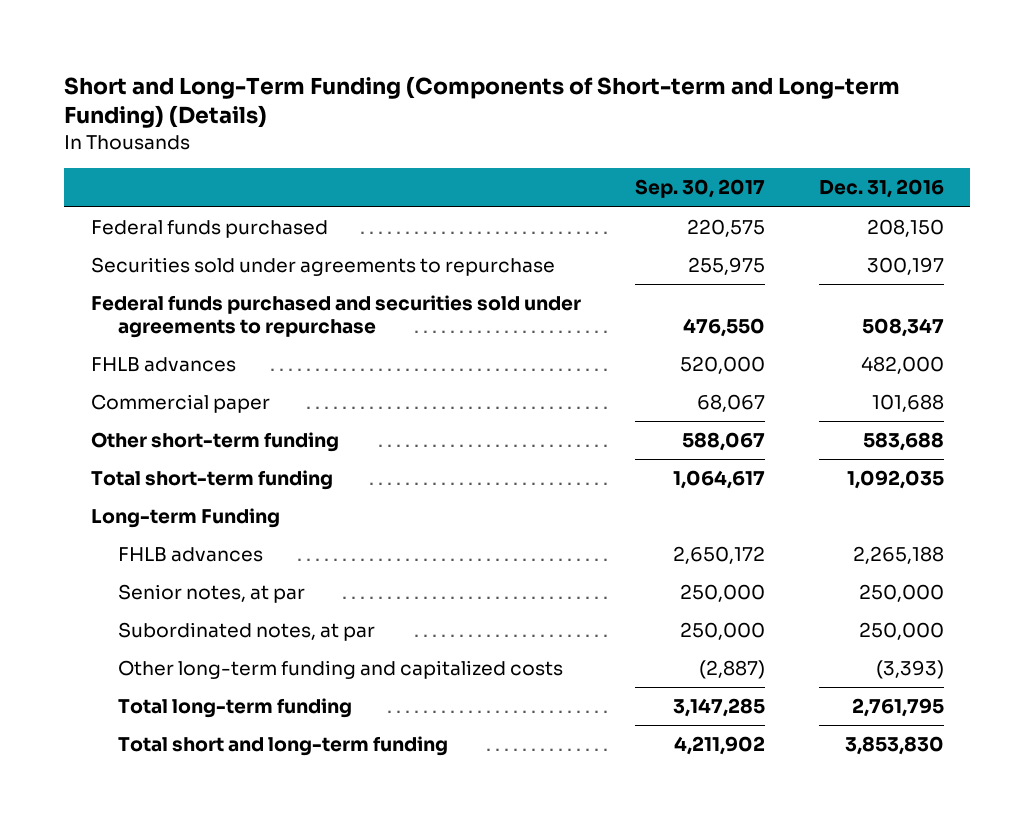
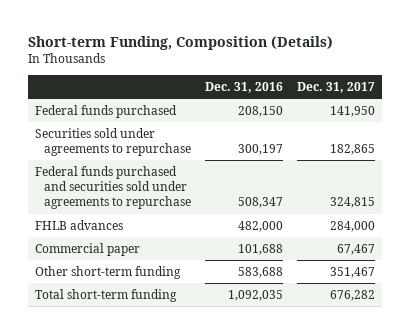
[64,75,901,129] Short and Long-Term Funding (Components of Short-term and Long-term Funding) (Details) -> [28,36,334,51] Short-term Funding, Composition (Details)
[634,179,765,199] Sep. 30, 2017 -> none
none -> [296,82,375,94] Dec. 31, 2017
[90,508,280,529] Long-term Funding -> none
[118,547,264,563] FHLB advances -> none
[118,584,306,604] Senior notes, at par -> none
[118,622,376,642] Subordinated notes, at par -> none
[118,660,564,680] Other long-term funding and capitalized costs -> none
[118,698,353,719] Total long-term funding -> none
[118,736,449,757] Total short and long-term funding -> none

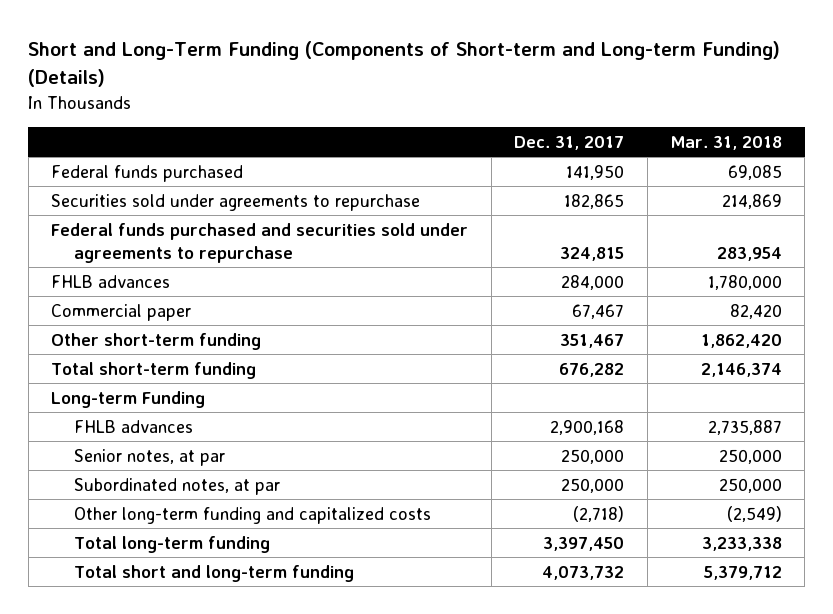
[28,36,334,51] Short-term Funding, Composition (Details) -> [28,41,781,88] Short and Long-Term Funding (Components of Short-term and Long-term Funding) (Details)
[204,82,283,94] Dec. 31, 2016 -> none
none -> [669,135,782,150] Mar. 31, 2018
none -> [51,390,206,408] Long-term Funding
none -> [74,419,194,433] FHLB advances
none -> [74,448,226,466] Senior notes, at par
none -> [74,477,281,495] Subordinated notes, at par
none -> [74,506,432,524] Other long-term funding and capitalized costs
none -> [74,535,271,553] Total long-term funding
none -> [74,564,355,582] Total short and long-term funding

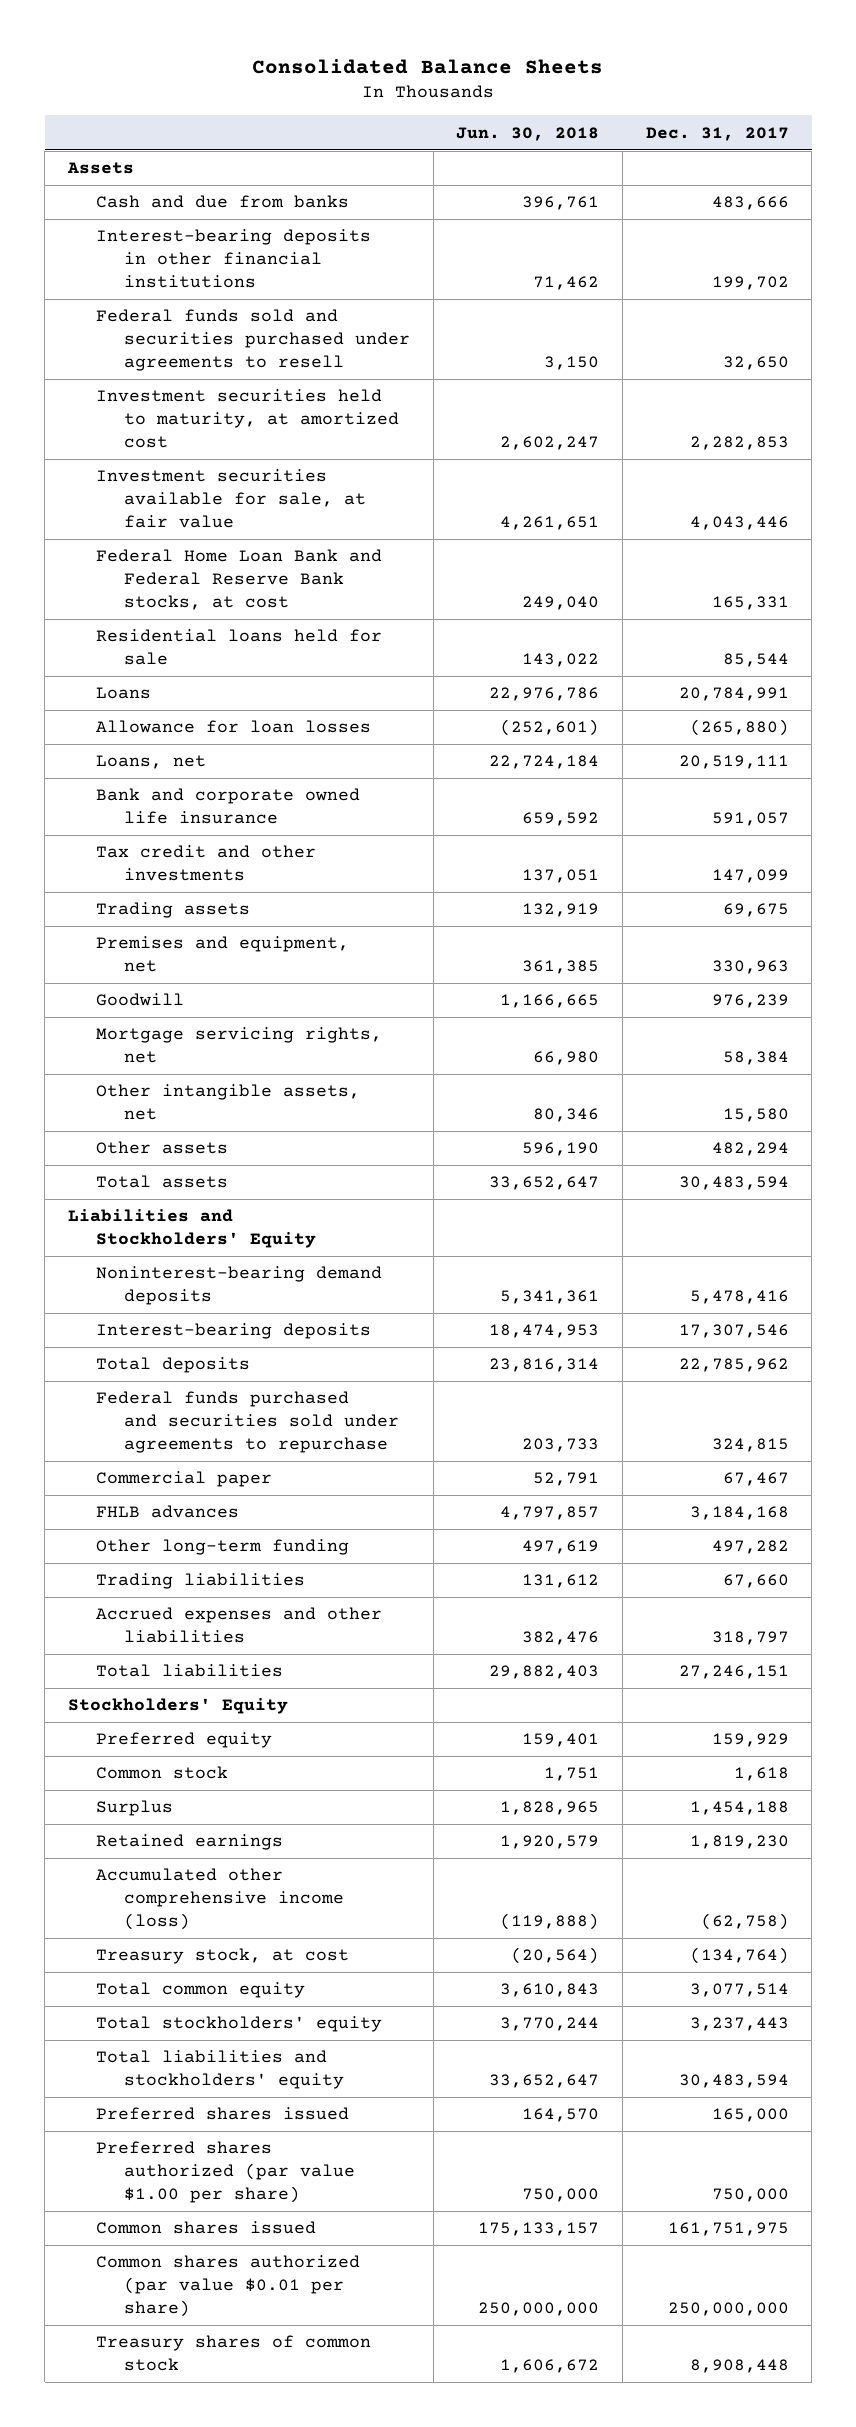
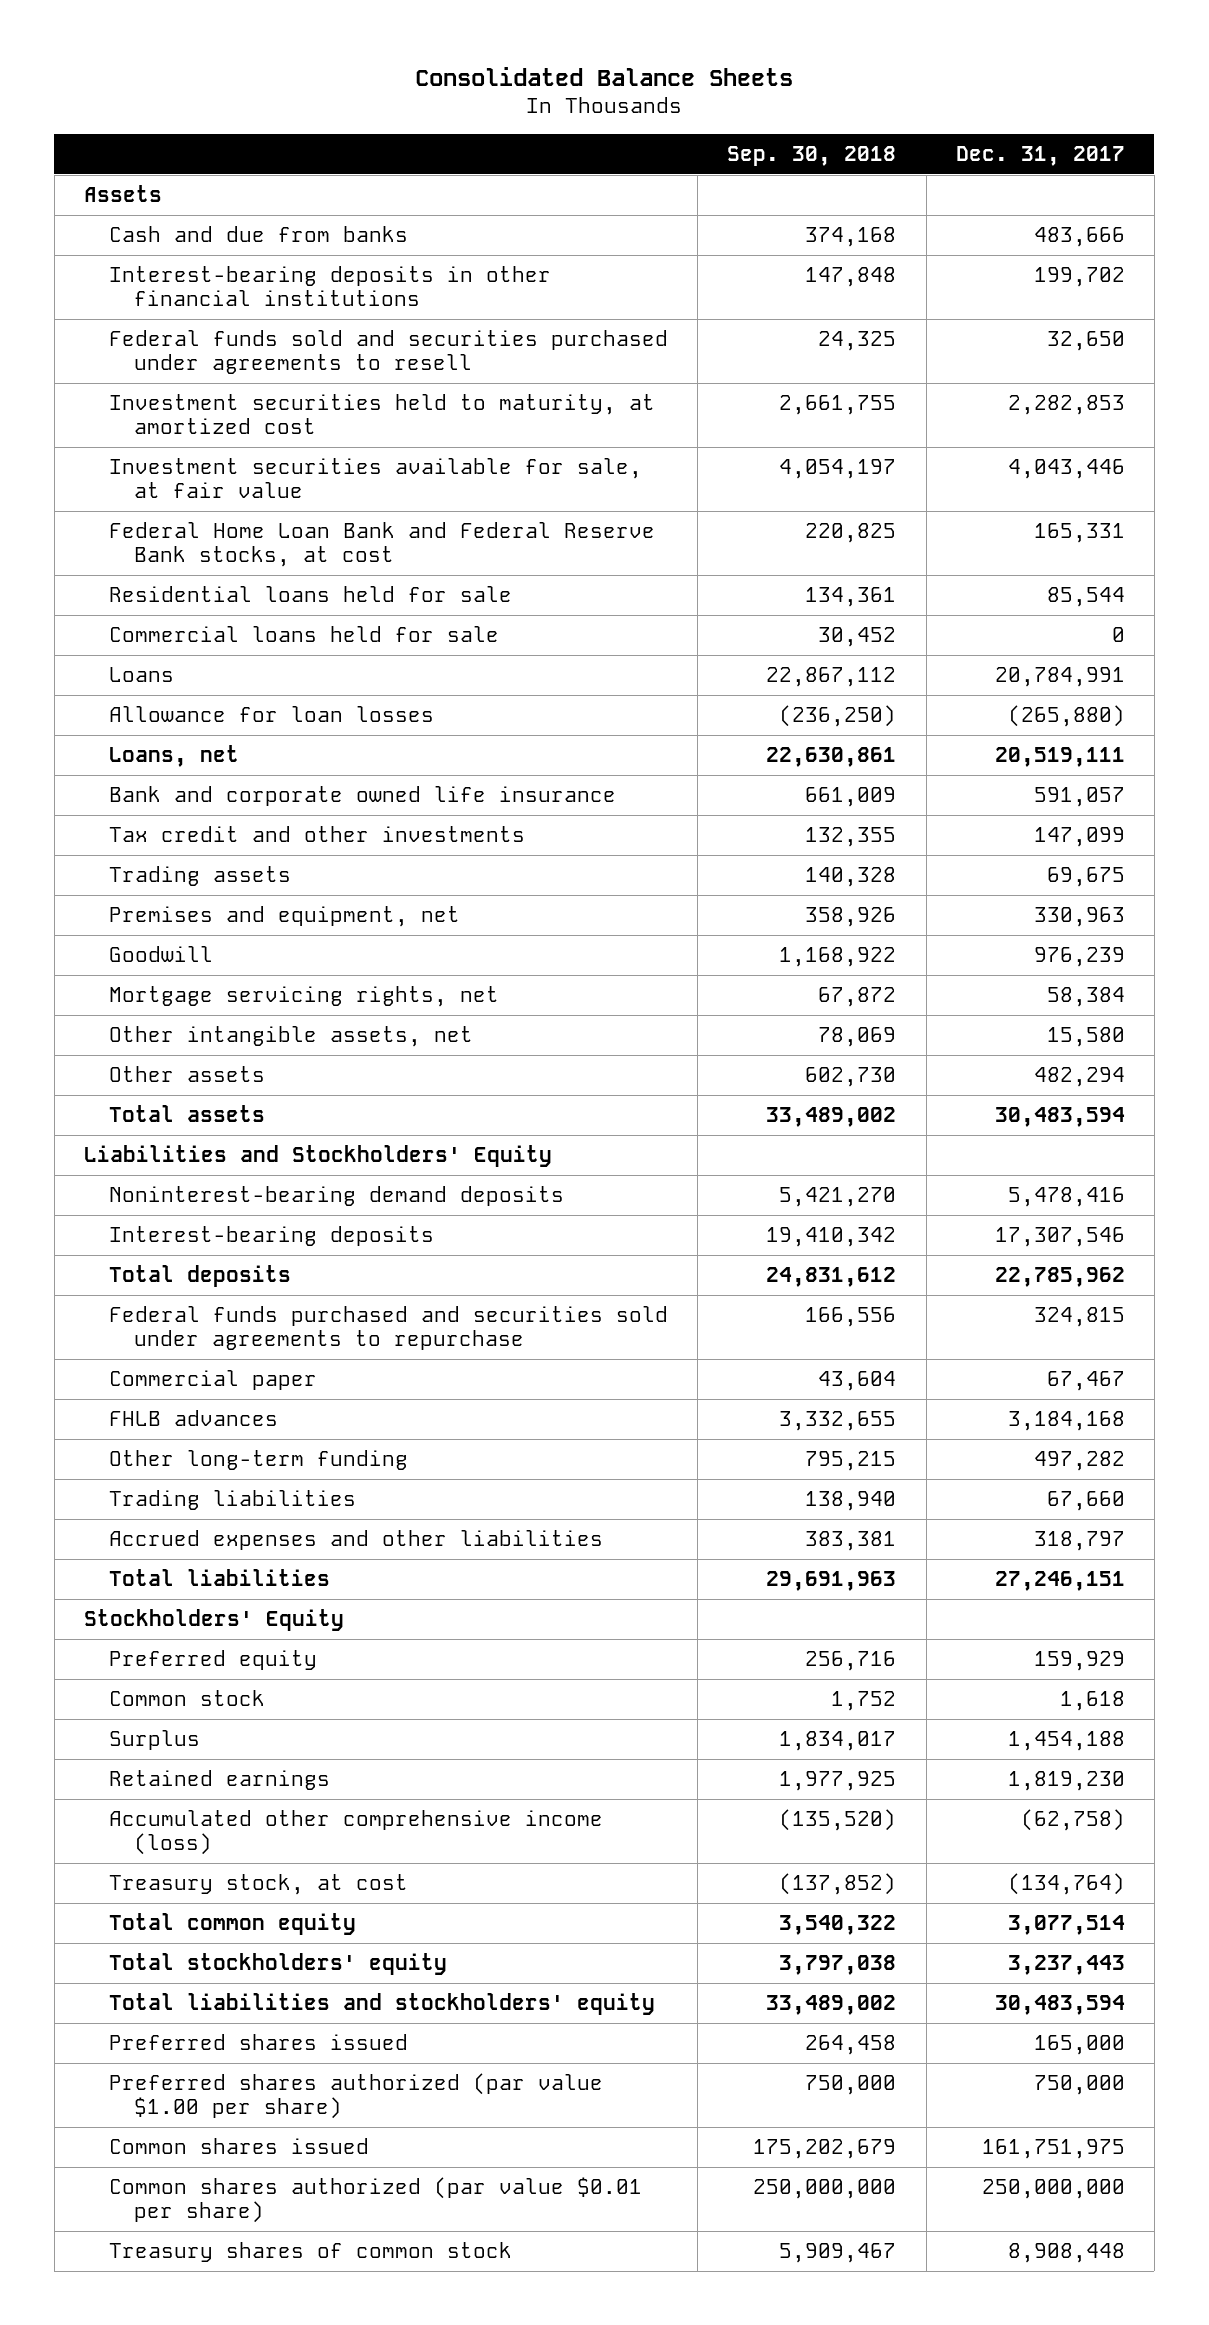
[456,126,600,141] Jun. 30, 2018 -> none
none -> [727,145,897,166] Sep. 30, 2018
none -> [109,626,500,643] Commercial loans held for sale

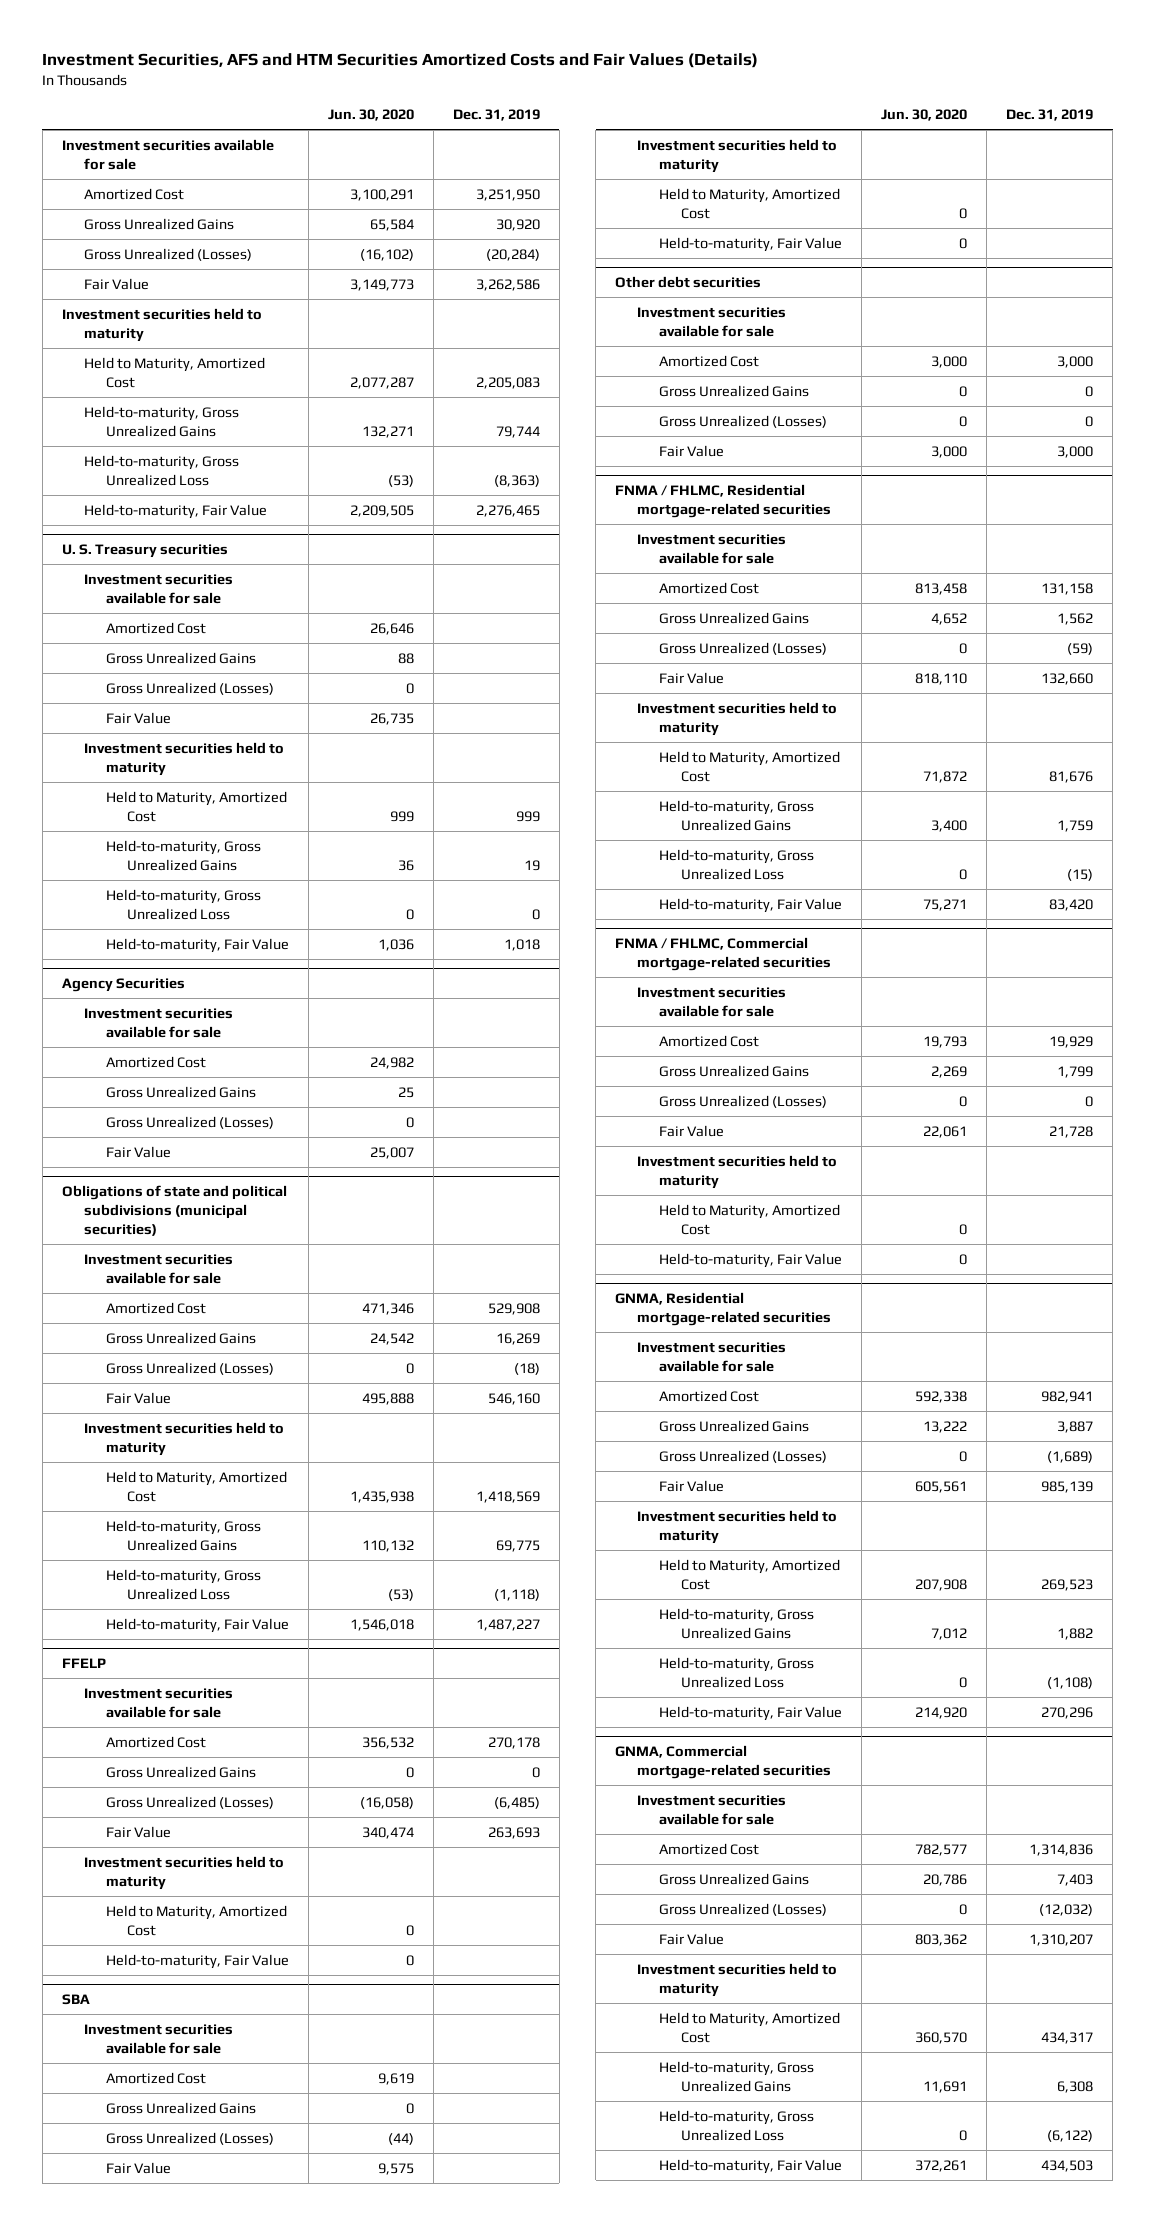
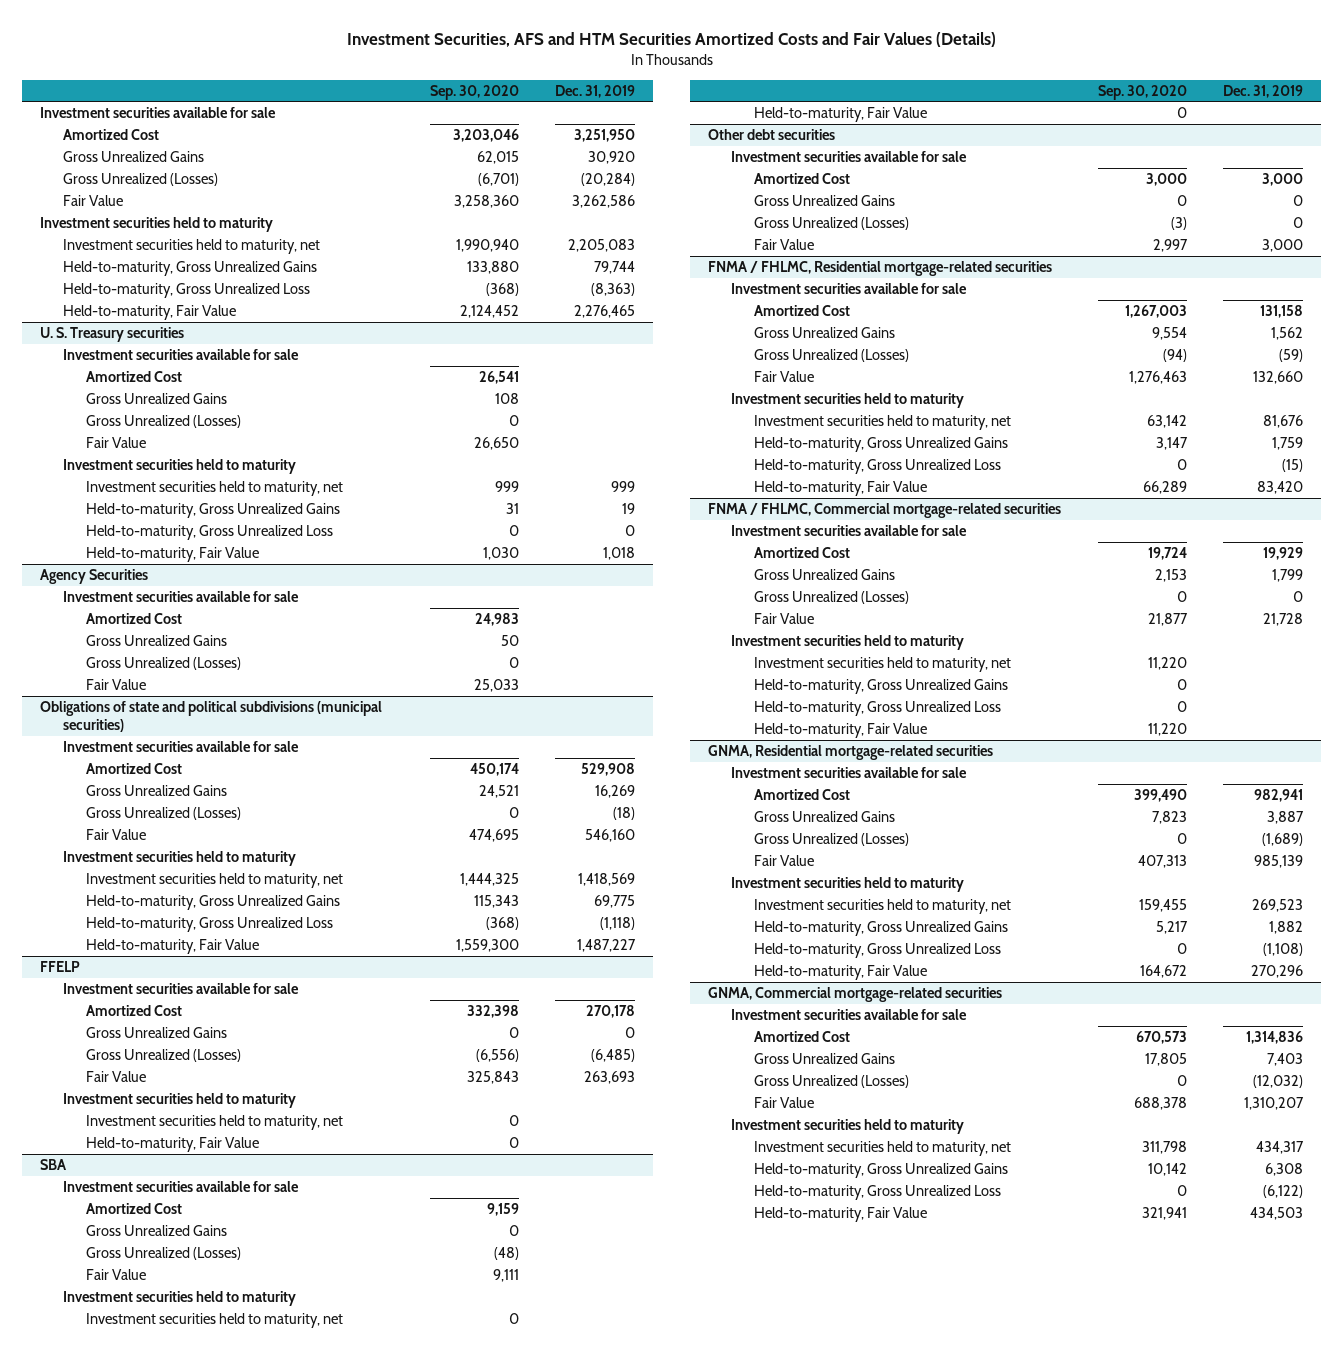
[327,109,414,122] Jun. 30, 2020 -> none
none -> [429,84,519,100] Sep. 30, 2020
[83,356,265,388] Held to Maturity, Amortized Cost -> [63,239,321,255] Investment securities held to maturity, net
[105,790,287,822] Held to Maturity, Amortized Cost -> [85,481,343,497] Investment securities held to maturity, net
[105,1470,287,1502] Held to Maturity, Amortized Cost -> [85,873,343,889] Investment securities held to maturity, net
[105,1904,287,1936] Held to Maturity, Amortized Cost -> [85,1115,343,1131] Investment securities held to maturity, net
[659,187,841,219] Held to Maturity, Amortized Cost -> [85,1313,343,1329] Investment securities held to maturity, net
[659,750,841,782] Held to Maturity, Amortized Cost -> [753,415,1011,431] Investment securities held to maturity, net
[659,1203,841,1235] Held to Maturity, Amortized Cost -> [753,657,1011,673] Investment securities held to maturity, net
none -> [753,679,1008,695] Held-to-maturity, Gross Unrealized Gains
none -> [753,701,1001,717] Held-to-maturity, Gross Unrealized Loss
[659,1558,841,1590] Held to Maturity, Amortized Cost -> [753,899,1011,915] Investment securities held to maturity, net
[659,2011,841,2043] Held to Maturity, Amortized Cost -> [753,1141,1011,1157] Investment securities held to maturity, net

